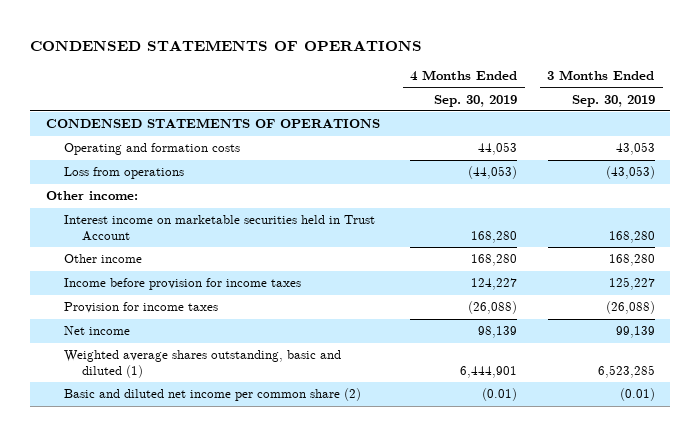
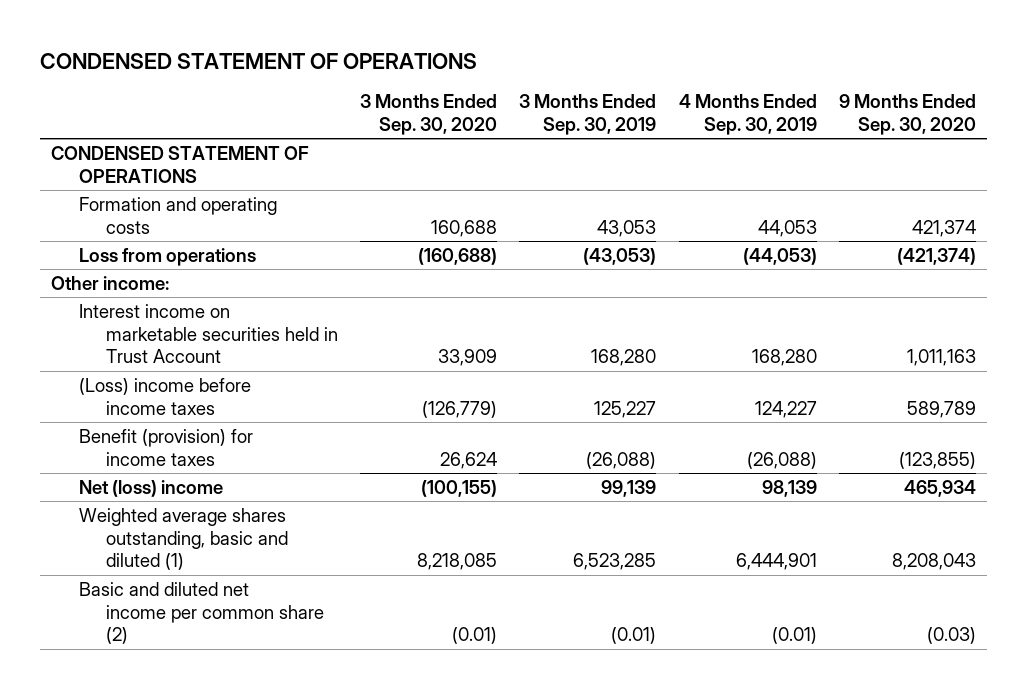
[30,39,423,51] CONDENSED STATEMENTS OF OPERATIONS -> [39,52,477,69] CONDENSED STATEMENT OF OPERATIONS
none -> [360,94,498,135] 3 Months Ended Sep. 30, 2020
none -> [838,94,976,135] 9 Months Ended Sep. 30, 2020
[45,118,380,129] CONDENSED STATEMENTS OF OPERATIONS -> [51,145,310,183] CONDENSED STATEMENT OF OPERATIONS
[63,143,240,156] Operating and formation costs -> [78,196,277,234] Formation and operating costs
[63,254,142,264] Other income -> none
[63,278,301,291] Income before provision for income taxes -> [78,377,251,415] (Loss) income before income taxes
[63,302,218,314] Provision for income taxes -> [78,428,253,466] Benefit (provision) for income taxes
[63,326,130,336] Net income -> [78,479,223,497] Net (loss) income

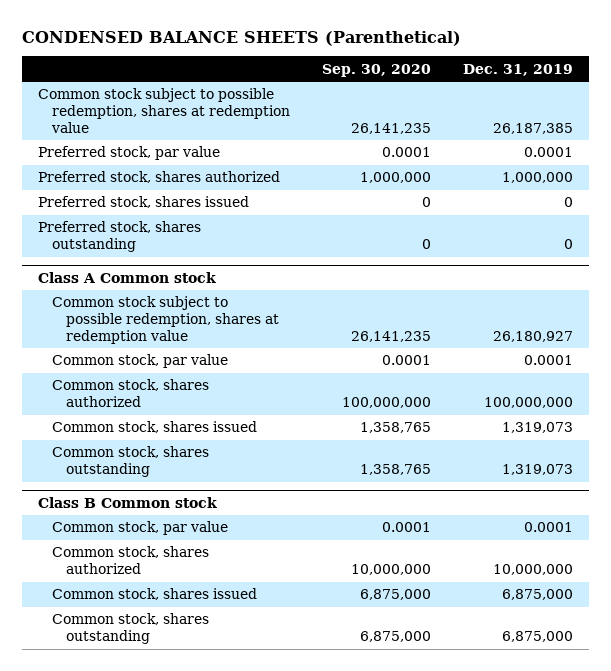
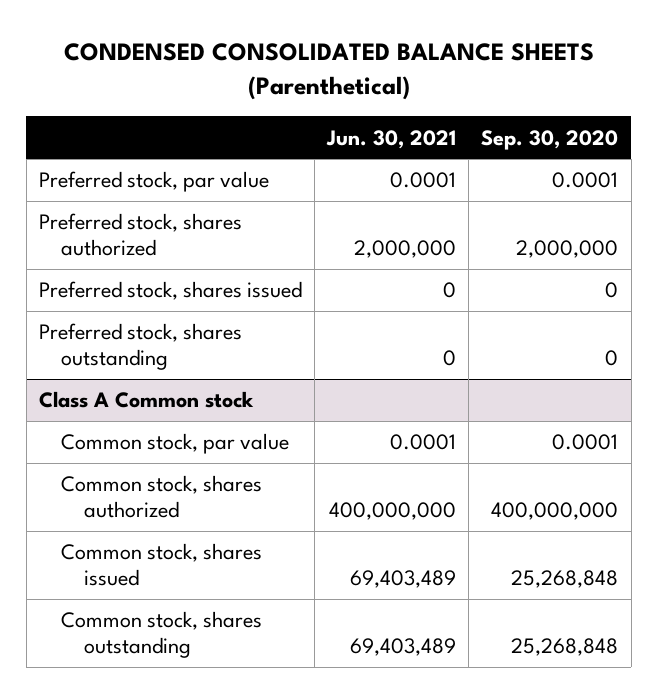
[22,31,462,47] CONDENSED BALANCE SHEETS (Parenthetical) -> [63,43,594,101] CONDENSED CONSOLIDATED BALANCE SHEETS (Parenthetical)
[462,63,573,76] Dec. 31, 2019 -> none
none -> [326,129,457,149] Jun. 30, 2021
[38,88,291,133] Common stock subject to possible redemption, shares at redemption value -> none
[360,172,432,184] 1,000,000 -> [516,240,619,259] 2,000,000
[52,296,280,344] Common stock subject to possible redemption, shares at redemption value -> none
[38,496,218,508] Class B Common stock -> none
[52,521,229,536] Common stock, par value -> none
[52,546,210,575] Common stock, shares authorized -> none
[52,588,258,601] Common stock, shares issued -> none
[52,613,210,645] Common stock, shares outstanding -> none
[342,397,432,409] 100,000,000 -> [491,502,619,521] 400,000,000
[360,422,432,434] 1,358,765 -> [511,570,619,589] 25,268,848
[360,464,432,476] 1,358,765 -> [511,638,619,657] 25,268,848

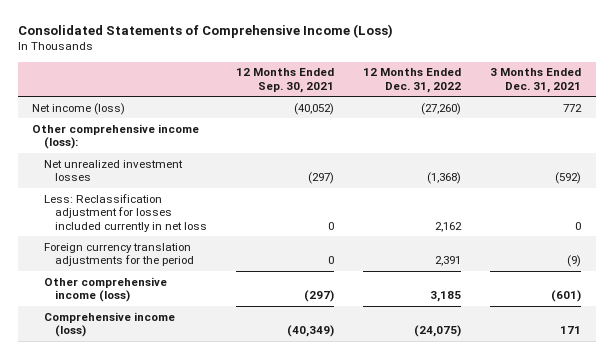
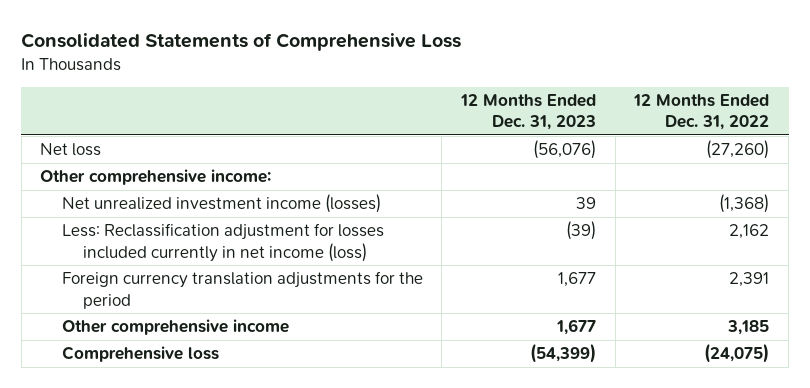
[17,24,393,39] Consolidated Statements of Comprehensive Income (Loss) -> [21,33,462,52] Consolidated Statements of Comprehensive Loss
[236,68,335,93] 12 Months Ended Sep. 30, 2021 -> none
[490,68,582,93] 3 Months Ended Dec. 31, 2021 -> none
none -> [460,93,597,131] 12 Months Ended Dec. 31, 2023
[32,102,126,115] Net income (loss) -> [40,143,102,157] Net loss
[32,123,200,150] Other comprehensive income (loss): -> [40,169,272,186] Other comprehensive income:
[43,159,183,182] Net unrealized investment losses -> [61,194,381,214] Net unrealized investment income (losses)
[43,193,208,232] Less: Reclassification adjustment for losses included currently in net loss -> [61,223,384,262] Less: Reclassification adjustment for losses included currently in net income (loss)
[43,276,167,303] Other comprehensive income (loss) -> [61,319,289,336] Other comprehensive income
[43,311,175,338] Comprehensive income (loss) -> [61,346,219,363] Comprehensive loss

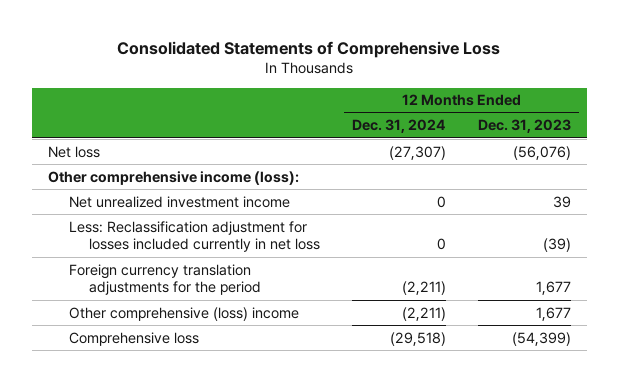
[633,93,770,131] 12 Months Ended Dec. 31, 2022 -> none
none -> [352,119,447,134] Dec. 31, 2024
[40,169,272,186] Other comprehensive income: -> [47,170,299,185] Other comprehensive income (loss):
[61,194,381,214] Net unrealized investment income (losses) -> [68,195,290,208] Net unrealized investment income
[61,223,384,262] Less: Reclassification adjustment for losses included currently in net income (loss) -> [68,220,321,253] Less: Reclassification adjustment for losses included currently in net loss
[61,319,289,336] Other comprehensive income -> [68,306,299,321] Other comprehensive (loss) income

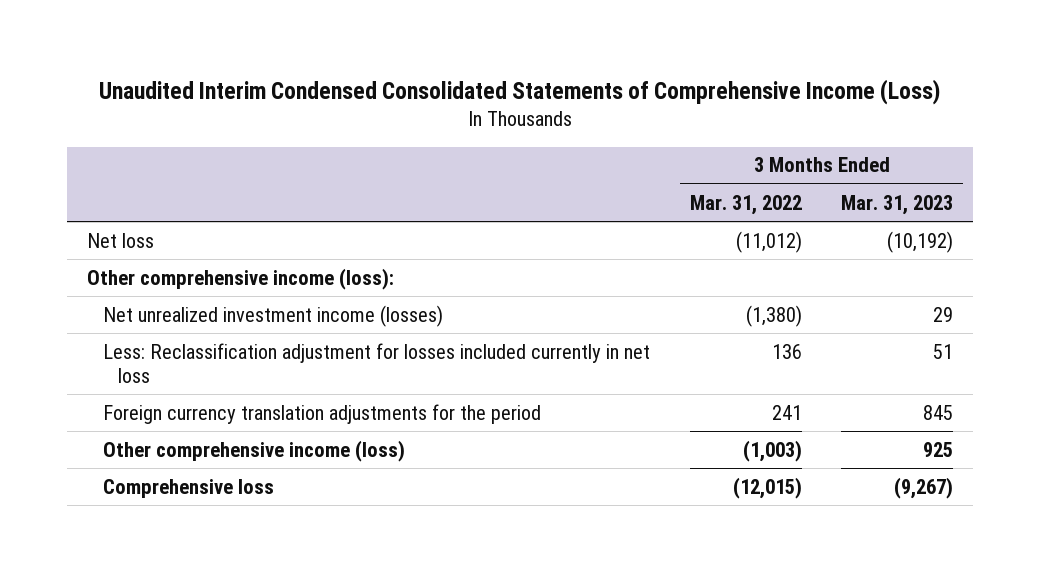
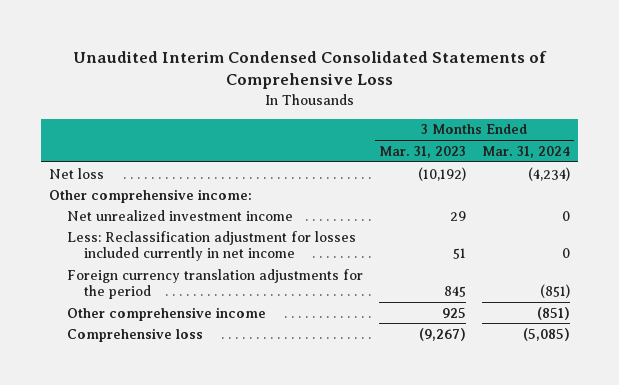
[99,78,941,105] Unaudited Interim Condensed Consolidated Statements of Comprehensive Income (Loss) -> [72,51,547,90] Unaudited Interim Condensed Consolidated Statements of Comprehensive Loss
[689,194,802,215] Mar. 31, 2022 -> none
none -> [481,145,570,158] Mar. 31, 2024
[86,267,394,290] Other comprehensive income (loss): -> [49,188,253,203] Other comprehensive income:
[102,304,443,327] Net unrealized investment income (losses) -> [66,209,293,221] Net unrealized investment income
[102,342,650,384] Less: Reclassification adjustment for losses included currently in net loss -> [66,230,356,262] Less: Reclassification adjustment for losses included currently in net income
[102,439,405,462] Other comprehensive income (loss) -> [66,306,266,321] Other comprehensive income

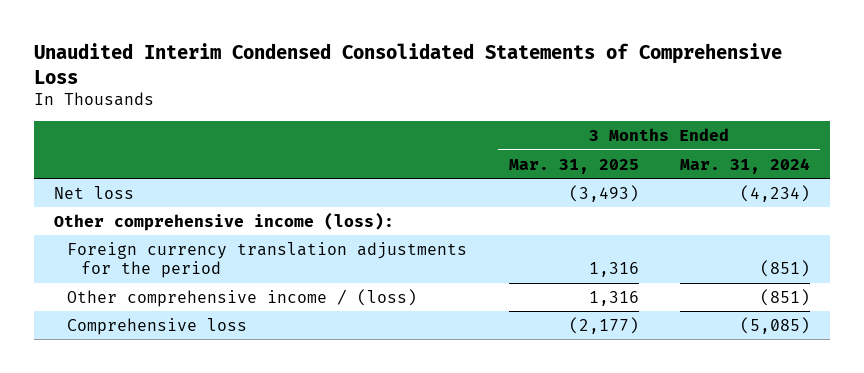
[378,145,466,158] Mar. 31, 2023 -> none
none -> [508,158,639,174] Mar. 31, 2025
[66,209,293,221] Net unrealized investment income -> none
[66,230,356,262] Less: Reclassification adjustment for losses included currently in net income -> none
[49,188,253,203] Other comprehensive income: -> [54,211,395,231] Other comprehensive income (loss):
[66,306,266,321] Other comprehensive income -> [67,288,418,307] Other comprehensive income / (loss)

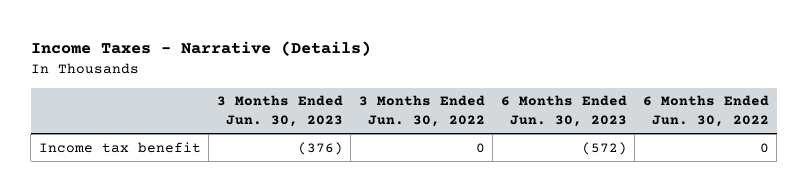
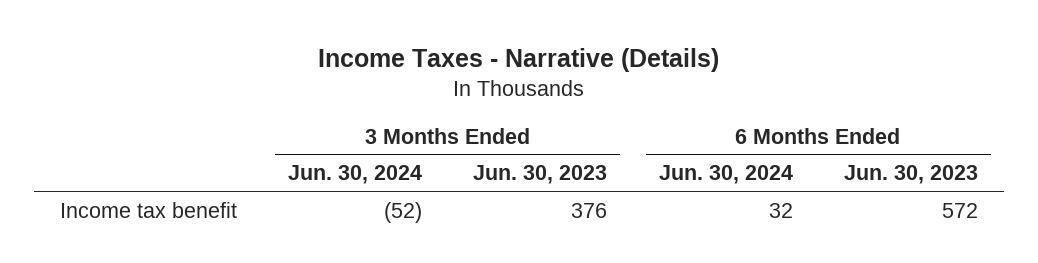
[358,95,485,127] 3 Months Ended Jun. 30, 2022 -> none
[642,95,769,127] 6 Months Ended Jun. 30, 2022 -> none
none -> [287,165,422,185] Jun. 30, 2024
none -> [658,165,793,185] Jun. 30, 2024
[297,141,343,155] (376) -> [571,202,608,218] 376
[581,141,627,155] (572) -> [942,202,979,218] 572

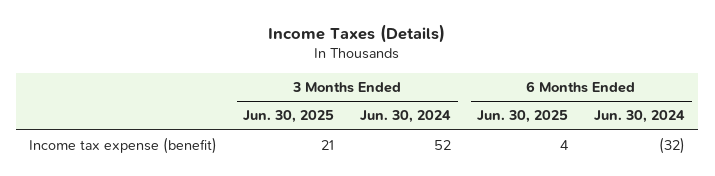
[317,48,719,73] Income Taxes - Narrative (Details) -> [268,23,446,43] Income Taxes (Details)
[473,165,608,185] Jun. 30, 2023 -> none
[844,165,979,185] Jun. 30, 2023 -> none
none -> [243,110,335,124] Jun. 30, 2025
none -> [477,110,569,124] Jun. 30, 2025
[59,201,237,218] Income tax benefit -> [29,137,218,155] Income tax expense (benefit)
[383,201,422,223] (52) -> [434,140,452,151] 52
[768,202,793,218] 32 -> [659,137,686,155] (32)

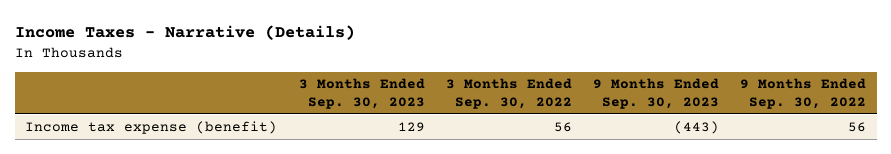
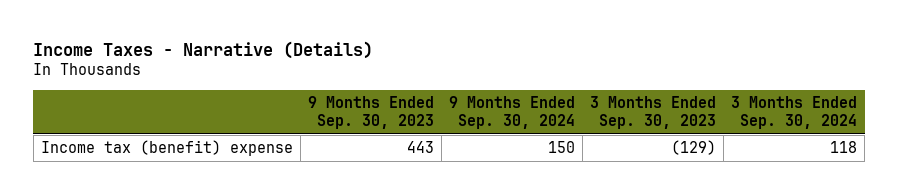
[445,78,572,109] 3 Months Ended Sep. 30, 2022 -> none
[740,78,867,109] 9 Months Ended Sep. 30, 2022 -> none
none -> [449,96,576,130] 9 Months Ended Sep. 30, 2024
none -> [731,96,858,130] 3 Months Ended Sep. 30, 2024
[25,121,278,135] Income tax expense (benefit) -> [40,140,293,157] Income tax (benefit) expense
[397,122,425,133] 129 -> [671,140,717,156] (129)
[673,121,719,135] (443) -> [406,141,434,154] 443

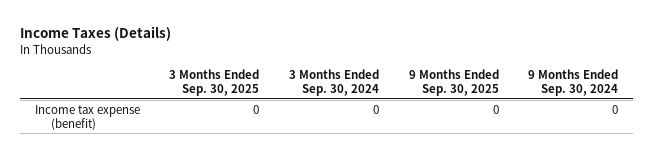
[33,40,374,59] Income Taxes - Narrative (Details) -> [19,26,171,42] Income Taxes (Details)
[307,96,434,130] 9 Months Ended Sep. 30, 2023 -> none
[590,96,717,130] 3 Months Ended Sep. 30, 2023 -> none
none -> [169,69,260,97] 3 Months Ended Sep. 30, 2025
none -> [408,69,499,97] 9 Months Ended Sep. 30, 2025
[40,140,293,157] Income tax (benefit) expense -> [34,104,140,130] Income tax expense (benefit)
[548,141,576,154] 150 -> [612,104,619,114] 0
[830,141,858,154] 118 -> [372,104,379,114] 0

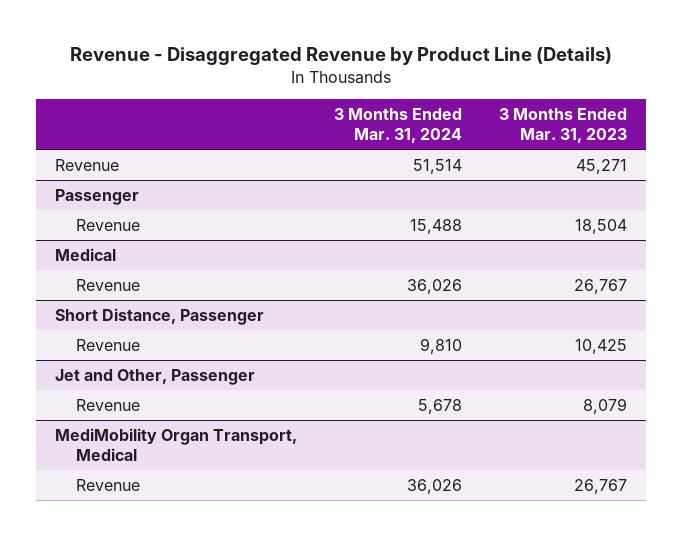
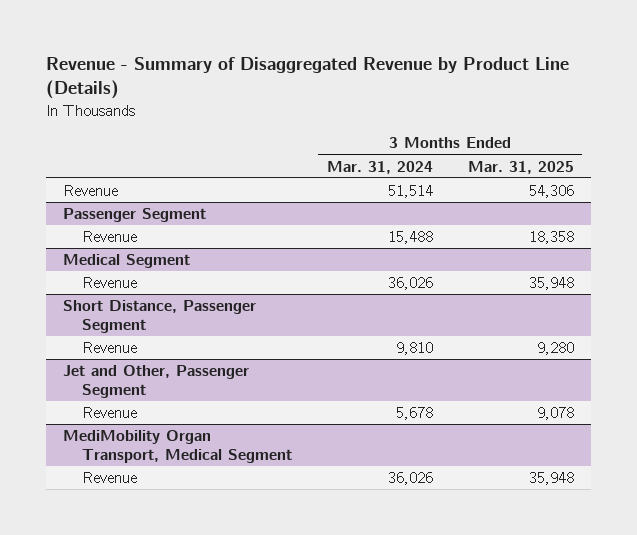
[70,47,613,66] Revenue - Disaggregated Revenue by Product Line (Details) -> [45,56,569,100] Revenue - Summary of Disaggregated Revenue by Product Line (Details)
[499,107,628,144] 3 Months Ended Mar. 31, 2023 -> none
none -> [467,160,574,174] Mar. 31, 2025
[54,188,139,205] Passenger -> [62,208,206,223] Passenger Segment
[54,247,116,261] Medical -> [62,254,190,269] Medical Segment
[54,307,264,325] Short Distance, Passenger -> [62,300,256,334] Short Distance, Passenger Segment
[54,368,255,385] Jet and Other, Passenger -> [62,365,249,399] Jet and Other, Passenger Segment
[54,427,297,461] MediMobility Organ Transport, Medical -> [62,430,292,464] MediMobility Organ Transport, Medical Segment

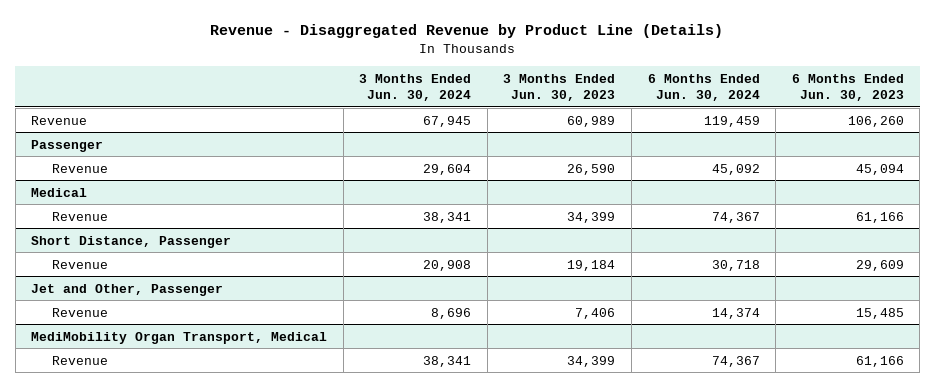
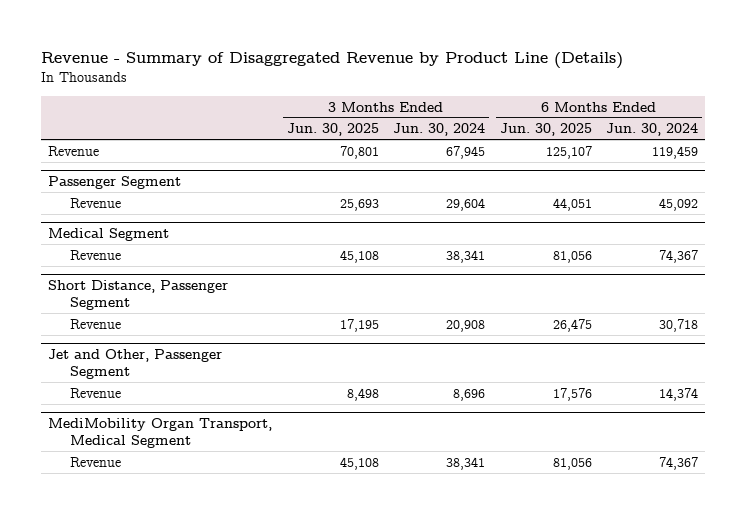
[210,24,724,39] Revenue - Disaggregated Revenue by Product Line (Details) -> [41,51,624,69] Revenue - Summary of Disaggregated Revenue by Product Line (Details)
[503,73,616,102] 3 Months Ended Jun. 30, 2023 -> none
[791,73,904,102] 6 Months Ended Jun. 30, 2023 -> none
none -> [286,123,379,137] Jun. 30, 2025
none -> [499,123,592,137] Jun. 30, 2025
[31,139,104,152] Passenger -> [48,176,182,190] Passenger Segment
[31,187,88,197] Medical -> [48,228,170,242] Medical Segment
[31,235,232,248] Short Distance, Passenger -> [48,280,229,311] Short Distance, Passenger Segment
[31,283,224,296] Jet and Other, Passenger -> [48,349,223,380] Jet and Other, Passenger Segment
[31,331,328,344] MediMobility Organ Transport, Medical -> [48,418,273,449] MediMobility Organ Transport, Medical Segment

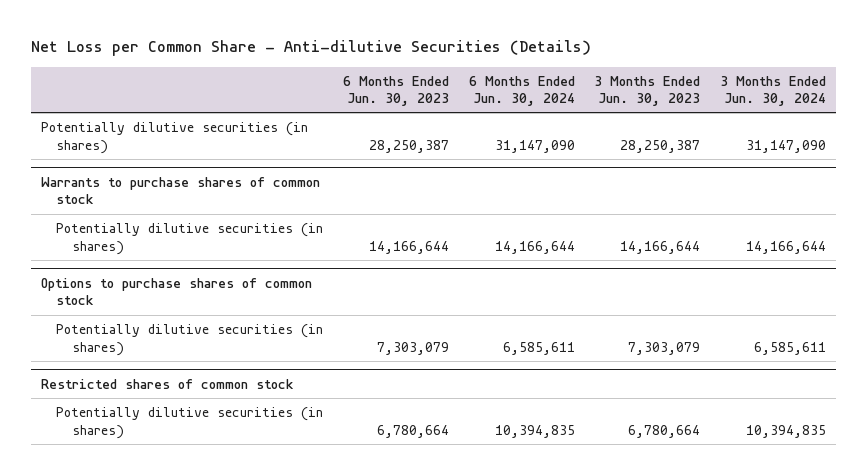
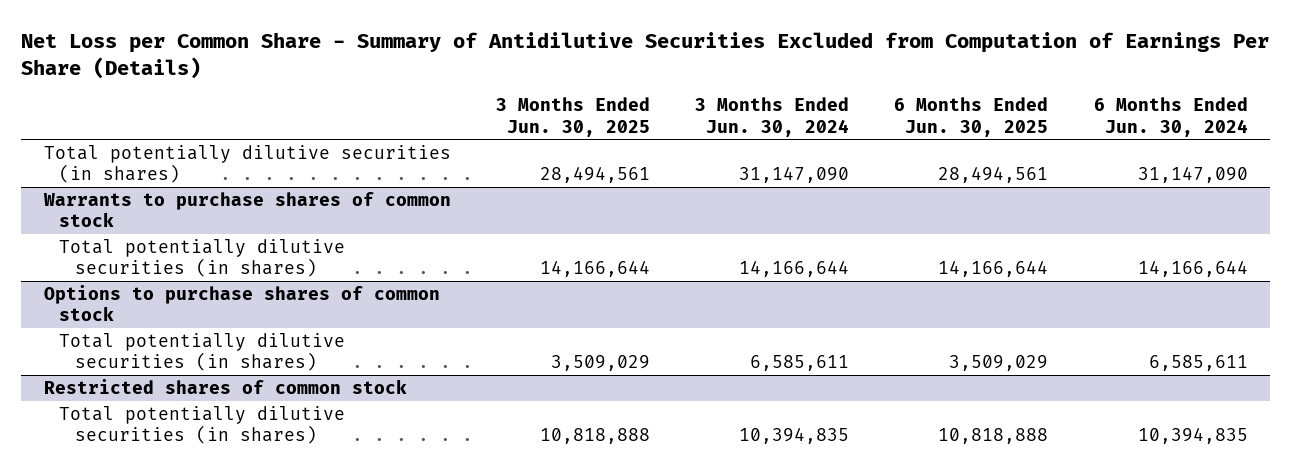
[30,40,591,57] Net Loss per Common Share - Anti-dilutive Securities (Details) -> [21,32,1270,80] Net Loss per Common Share - Summary of Antidilutive Securities Excluded from Computation of Earnings Per Share (Details)
[342,75,449,107] 6 Months Ended Jun. 30, 2023 -> none
[594,75,701,107] 3 Months Ended Jun. 30, 2023 -> none
none -> [495,97,650,137] 3 Months Ended Jun. 30, 2025
none -> [894,97,1049,137] 6 Months Ended Jun. 30, 2025
[40,121,308,154] Potentially dilutive securities (in shares) -> [43,144,451,184] Total potentially dilutive securities (in shares)
[56,222,324,255] Potentially dilutive securities (in shares) -> [59,238,346,278] Total potentially dilutive securities (in shares)
[56,323,324,356] Potentially dilutive securities (in shares) -> [59,332,346,372] Total potentially dilutive securities (in shares)
[56,406,324,439] Potentially dilutive securities (in shares) -> [59,405,346,445] Total potentially dilutive securities (in shares)

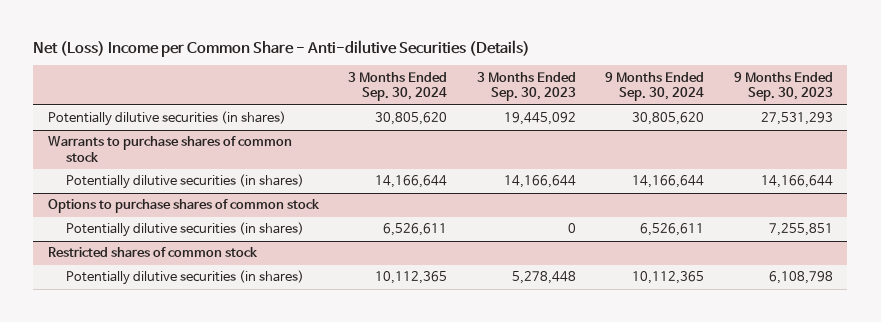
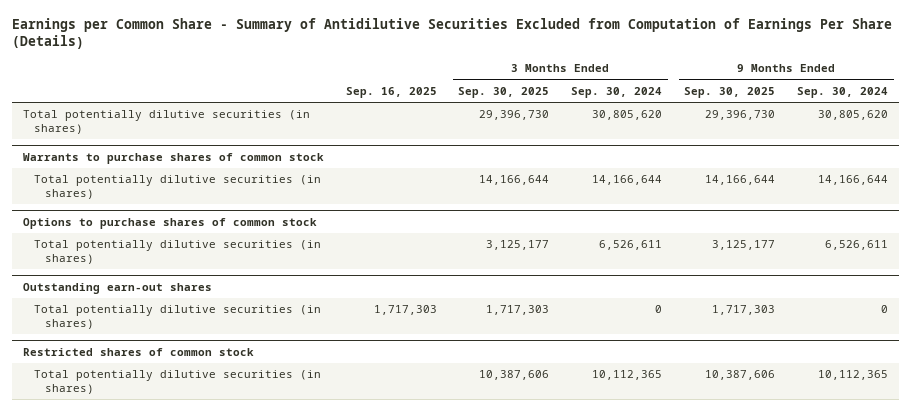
[33,39,531,57] Net (Loss) Income per Common Share - Anti-dilutive Securities (Details) -> [11,17,892,50] Earnings per Common Share - Summary of Antidilutive Securities Excluded from Computation of Earnings Per Share (Details)
[476,71,576,102] 3 Months Ended Sep. 30, 2023 -> none
[733,71,833,102] 9 Months Ended Sep. 30, 2023 -> none
none -> [345,86,437,98] Sep. 16, 2025
none -> [458,86,550,98] Sep. 30, 2025
none -> [684,86,776,98] Sep. 30, 2025
[48,111,287,127] Potentially dilutive securities (in shares) -> [22,110,310,134] Total potentially dilutive securities (in shares)
[65,174,304,190] Potentially dilutive securities (in shares) -> [33,175,321,199] Total potentially dilutive securities (in shares)
[65,222,304,238] Potentially dilutive securities (in shares) -> [33,240,321,264] Total potentially dilutive securities (in shares)
none -> [22,283,212,295] Outstanding earn-out shares
none -> [33,305,321,329] Total potentially dilutive securities (in shares)
[65,270,304,286] Potentially dilutive securities (in shares) -> [33,370,321,394] Total potentially dilutive securities (in shares)

